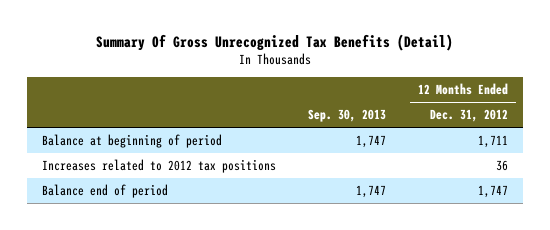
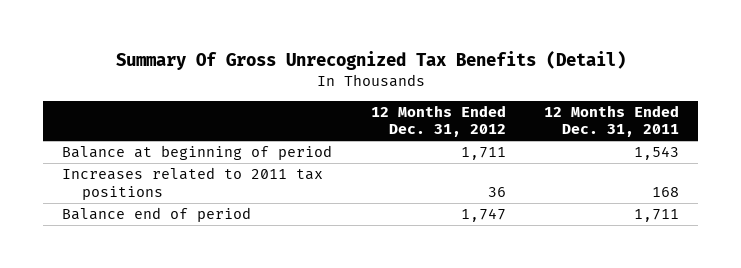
[308,109,387,123] Sep. 30, 2013 -> none
none -> [543,104,679,138] 12 Months Ended Dec. 31, 2011
[42,159,277,174] Increases related to 2012 tax positions -> [62,167,324,200] Increases related to 2011 tax positions

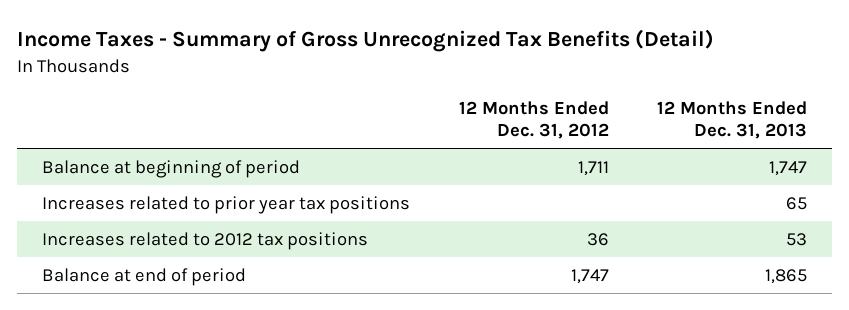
[115,51,626,71] Summary Of Gross Unrecognized Tax Benefits (Detail) -> [17,29,715,53] Income Taxes - Summary of Gross Unrecognized Tax Benefits (Detail)
[543,104,679,138] 12 Months Ended Dec. 31, 2011 -> none
none -> [657,101,808,139] 12 Months Ended Dec. 31, 2013
none -> [41,196,410,215] Increases related to prior year tax positions
[62,167,324,200] Increases related to 2011 tax positions -> [41,232,368,251] Increases related to 2012 tax positions
[62,207,252,223] Balance end of period -> [41,268,246,287] Balance at end of period

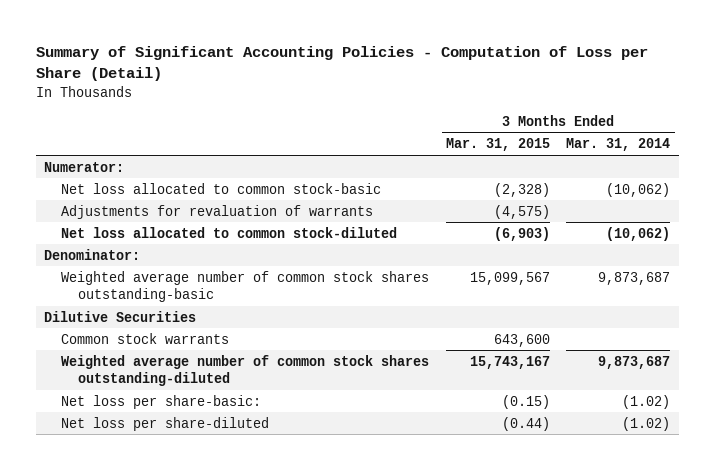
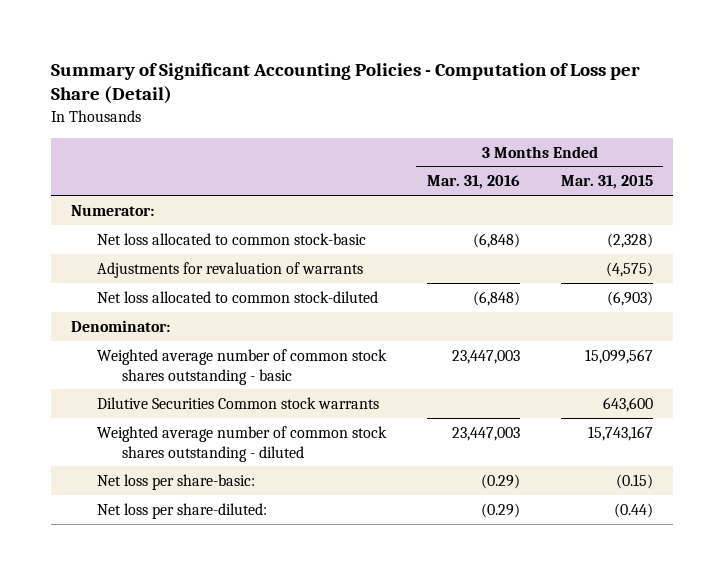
[566,138,671,152] Mar. 31, 2014 -> none
none -> [426,175,520,190] Mar. 31, 2016
[44,310,197,322] Dilutive Securities -> none
[61,270,430,303] Weighted average number of common stock shares outstanding-basic -> [96,348,387,385] Weighted average number of common stock shares outstanding - basic
[61,332,230,344] Common stock warrants -> [96,396,379,409] Dilutive Securities Common stock warrants
[61,354,430,387] Weighted average number of common stock shares outstanding-diluted -> [96,425,387,462] Weighted average number of common stock shares outstanding - diluted
[61,416,270,431] Net loss per share-diluted -> [96,502,267,519] Net loss per share-diluted:

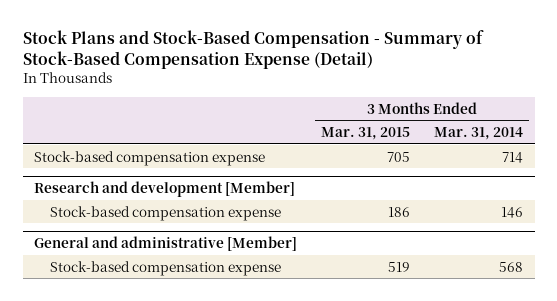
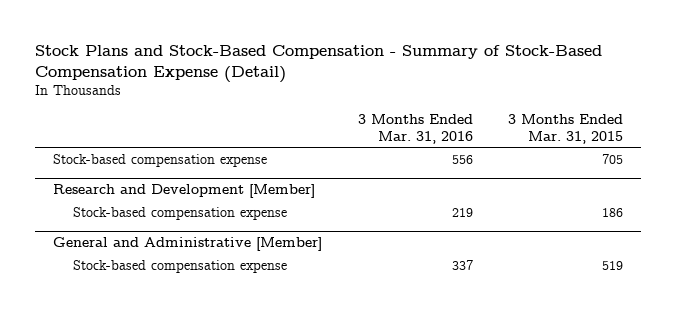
[433,126,523,140] Mar. 31, 2014 -> none
none -> [357,113,473,144] 3 Months Ended Mar. 31, 2016
[34,181,296,198] Research and development [Member] -> [53,184,316,199] Research and Development [Member]
[34,236,298,252] General and administrative [Member] -> [53,237,323,252] General and Administrative [Member]

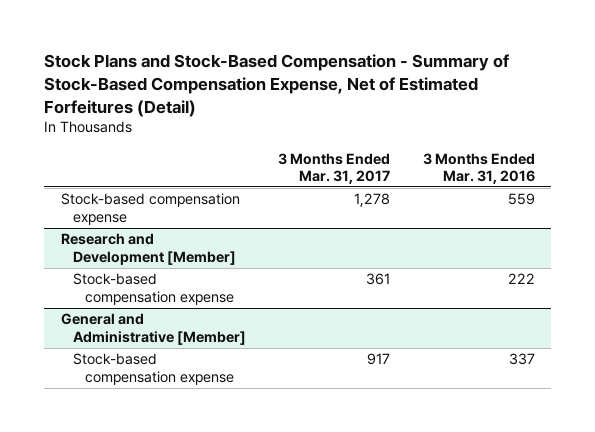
[35,44,603,83] Stock Plans and Stock-Based Compensation - Summary of Stock-Based Compensation Expense (Detail) -> [44,54,510,117] Stock Plans and Stock-Based Compensation - Summary of Stock-Based Compensation Expense, Net of Estimated Forfeitures (Detail)
[508,113,624,144] 3 Months Ended Mar. 31, 2015 -> none
none -> [278,152,391,184] 3 Months Ended Mar. 31, 2017
[451,154,473,164] 556 -> [507,193,535,206] 559
[451,207,473,217] 219 -> [507,273,535,285] 222

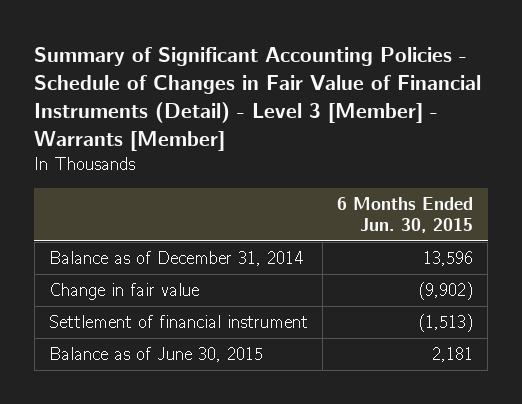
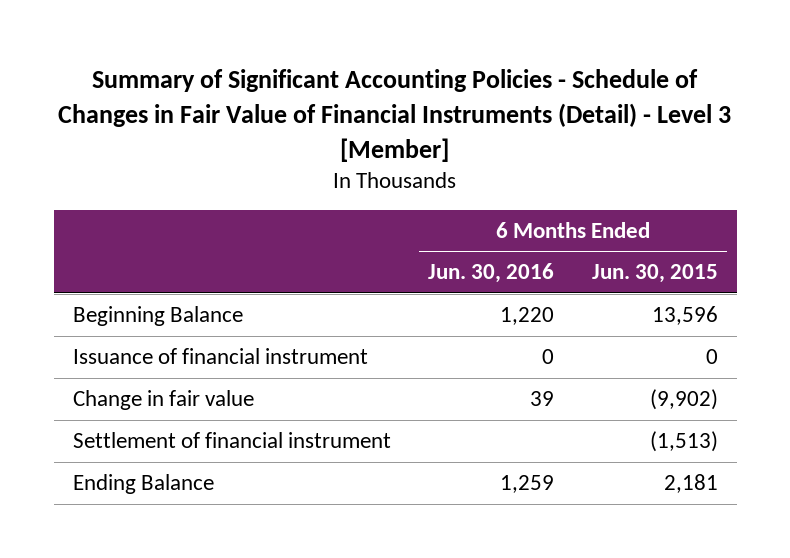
[34,47,482,151] Summary of Significant Accounting Policies - Schedule of Changes in Fair Value of Financial Instruments (Detail) - Level 3 [Member] - Warrants [Member] -> [58,69,732,162] Summary of Significant Accounting Policies - Schedule of Changes in Fair Value of Financial Instruments (Detail) - Level 3 [Member]
none -> [428,263,555,284] Jun. 30, 2016
[48,251,303,267] Balance as of December 31, 2014 -> [72,306,243,327] Beginning Balance
none -> [72,348,368,365] Issuance of financial instrument
[48,347,263,363] Balance as of June 30, 2015 -> [72,474,214,495] Ending Balance

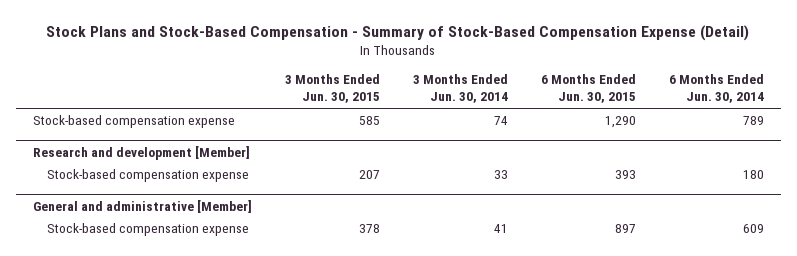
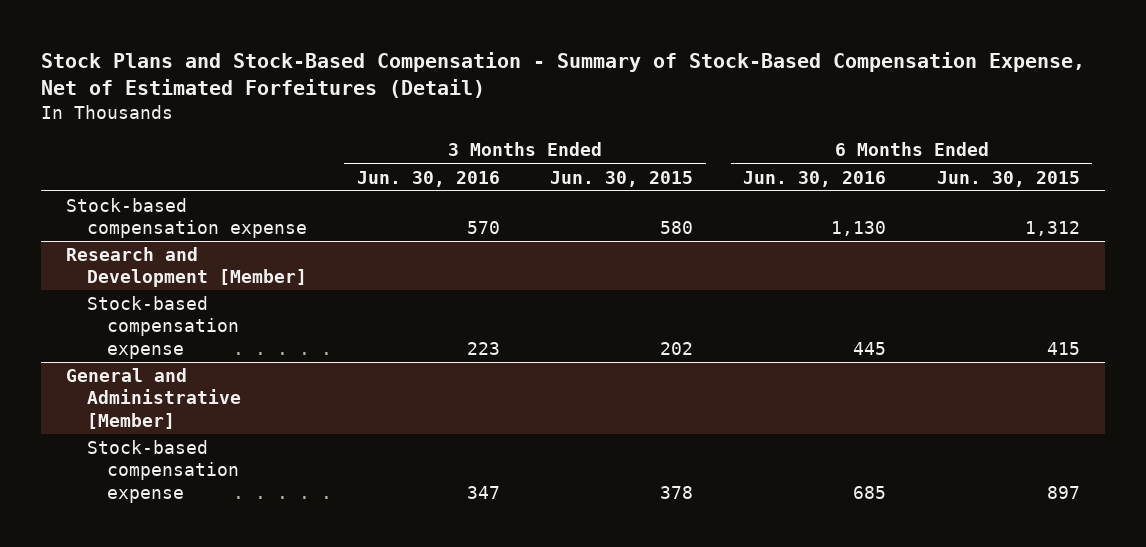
[46,24,750,41] Stock Plans and Stock-Based Compensation - Summary of Stock-Based Compensation Expense (Detail) -> [41,52,1086,99] Stock Plans and Stock-Based Compensation - Summary of Stock-Based Compensation Expense, Net of Estimated Forfeitures (Detail)
[412,74,508,104] 3 Months Ended Jun. 30, 2014 -> none
[669,74,765,104] 6 Months Ended Jun. 30, 2014 -> none
none -> [356,170,500,187] Jun. 30, 2016
none -> [743,170,887,187] Jun. 30, 2016
[358,116,380,126] 585 -> [660,221,694,235] 580
[605,116,637,129] 1,290 -> [1024,221,1080,237] 1,312
[32,145,250,160] Research and development [Member] -> [66,246,307,288] Research and Development [Member]
[358,170,380,180] 207 -> [660,341,694,355] 202
[615,170,637,180] 393 -> [1046,341,1080,355] 415
[32,199,252,213] General and administrative [Member] -> [66,367,241,429] General and Administrative [Member]

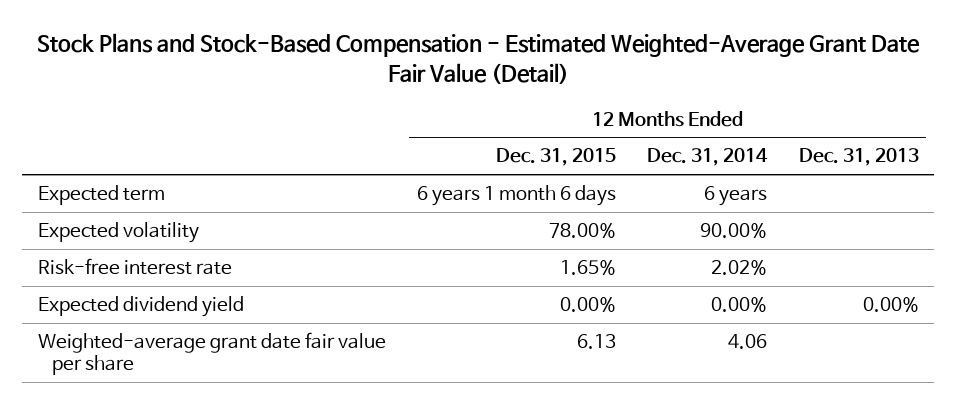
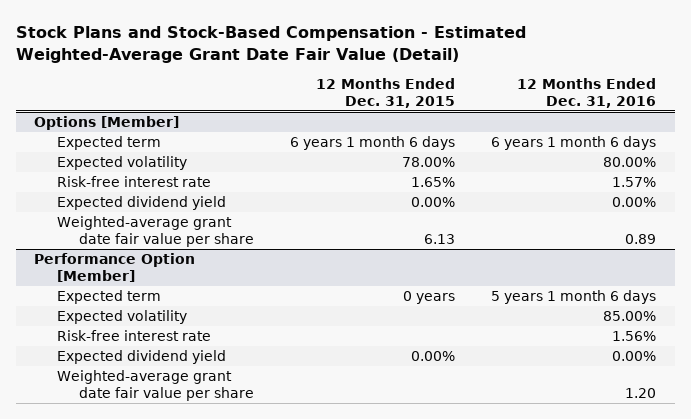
[647,148,769,167] Dec. 31, 2014 -> none
[798,148,919,167] Dec. 31, 2013 -> none
none -> [517,78,657,108] 12 Months Ended Dec. 31, 2016
none -> [34,116,180,131] Options [Member]
none -> [34,253,196,282] Performance Option [Member]
none -> [56,290,161,305] Expected term
none -> [56,310,187,325] Expected volatility
none -> [56,330,211,342] Risk-free interest rate
none -> [56,350,226,365] Expected dividend yield
none -> [56,370,254,401] Weighted-average grant date fair value per share

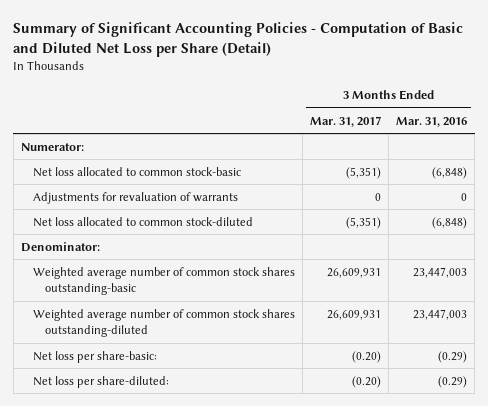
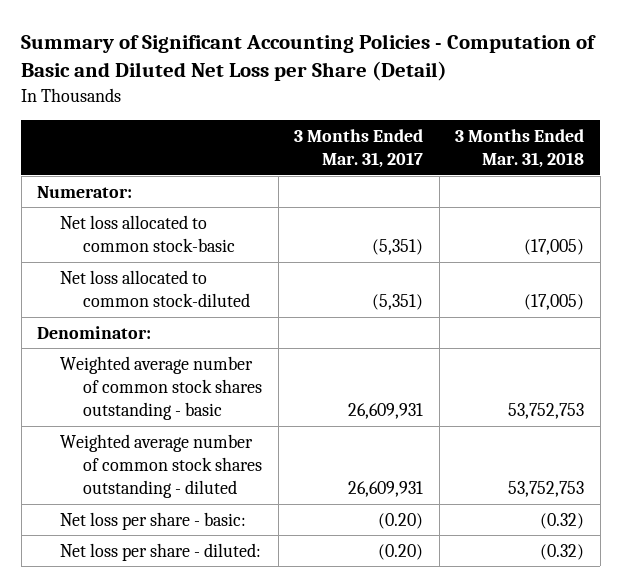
[396,116,468,127] Mar. 31, 2016 -> none
none -> [455,128,585,169] 3 Months Ended Mar. 31, 2018
[32,191,238,204] Adjustments for revaluation of warrants -> none
[32,266,295,296] Weighted average number of common stock shares outstanding-basic -> [60,355,263,421] Weighted average number of common stock shares outstanding - basic
[32,308,295,338] Weighted average number of common stock shares outstanding-diluted -> [60,433,263,499] Weighted average number of common stock shares outstanding - diluted
[32,350,157,363] Net loss per share-basic: -> [60,511,247,530] Net loss per share - basic:
[32,375,169,388] Net loss per share-diluted: -> [60,542,262,561] Net loss per share - diluted:

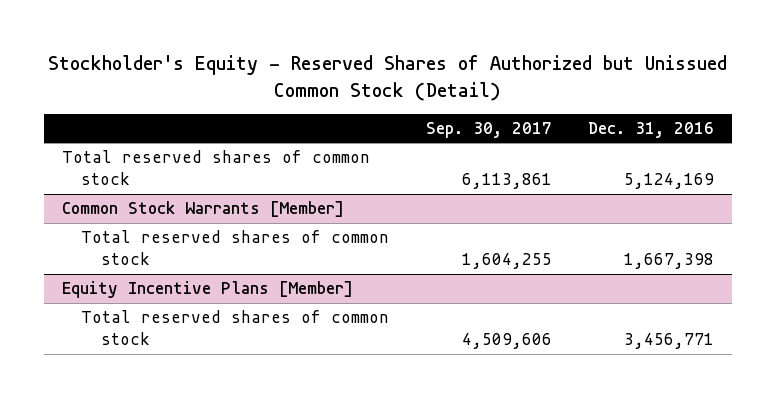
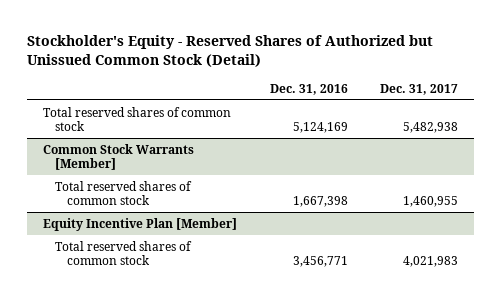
[425,121,552,138] Sep. 30, 2017 -> none
none -> [380,83,459,95] Dec. 31, 2017
[62,281,354,299] Equity Incentive Plans [Member] -> [43,217,238,231] Equity Incentive Plan [Member]

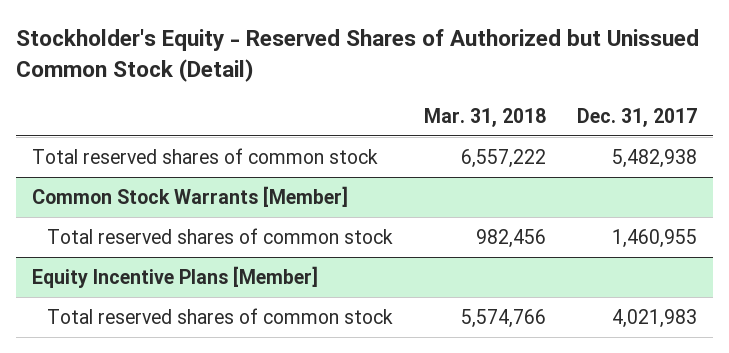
[269,83,348,95] Dec. 31, 2016 -> none
none -> [423,107,546,127] Mar. 31, 2018
[43,217,238,231] Equity Incentive Plan [Member] -> [31,265,318,288] Equity Incentive Plans [Member]

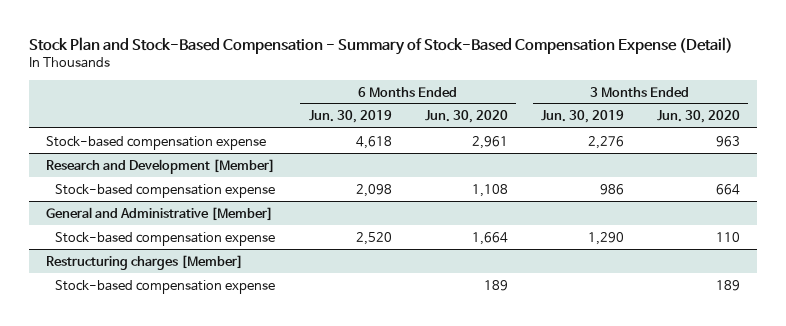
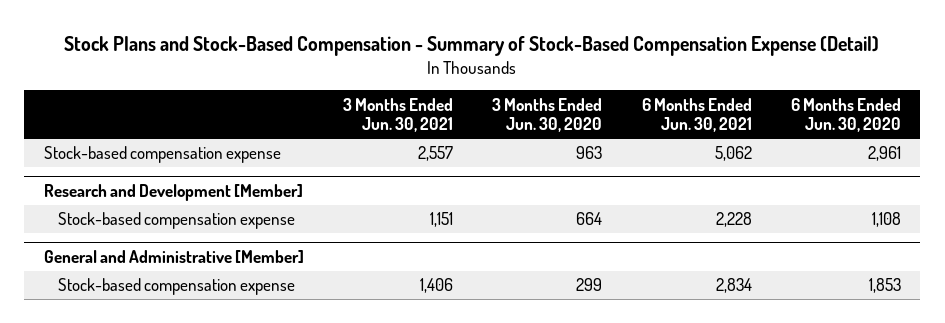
[29,36,734,55] Stock Plan and Stock-Based Compensation - Summary of Stock-Based Compensation Expense (Detail) -> [64,35,880,56] Stock Plans and Stock-Based Compensation - Summary of Stock-Based Compensation Expense (Detail)
[308,110,392,124] Jun. 30, 2019 -> none
[540,110,624,124] Jun. 30, 2019 -> none
none -> [343,97,454,133] 3 Months Ended Jun. 30, 2021
none -> [641,97,752,133] 6 Months Ended Jun. 30, 2021
[45,254,243,270] Restructuring charges [Member] -> none
[55,279,276,294] Stock-based compensation expense -> none
[471,231,508,245] 1,664 -> [868,278,901,294] 1,853
[716,231,741,242] 110 -> [576,278,603,292] 299

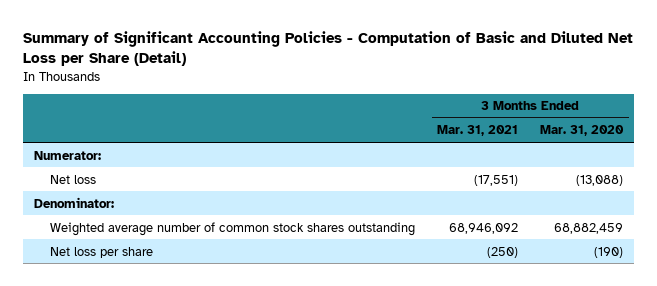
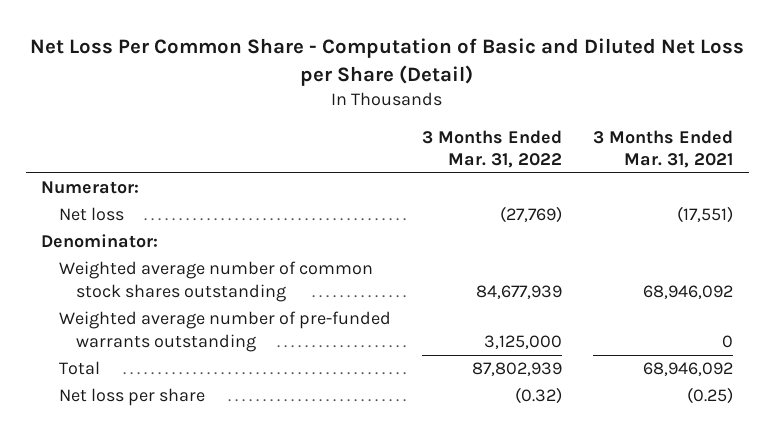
[22,31,633,67] Summary of Significant Accounting Policies - Computation of Basic and Diluted Net Loss per Share (Detail) -> [30,38,745,87] Net Loss Per Common Share - Computation of Basic and Diluted Net Loss per Share (Detail)
[540,125,625,137] Mar. 31, 2020 -> none
none -> [422,129,563,168] 3 Months Ended Mar. 31, 2022
none -> [58,311,391,352] Weighted average number of pre-funded warrants outstanding
none -> [58,361,100,376] Total
[487,246,519,258] (250) -> [687,387,734,405] (0.25)

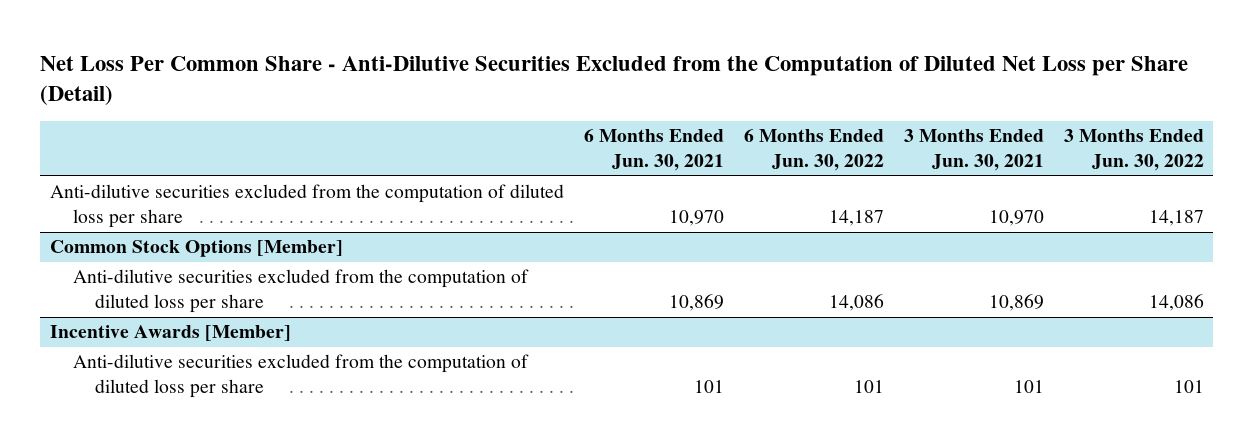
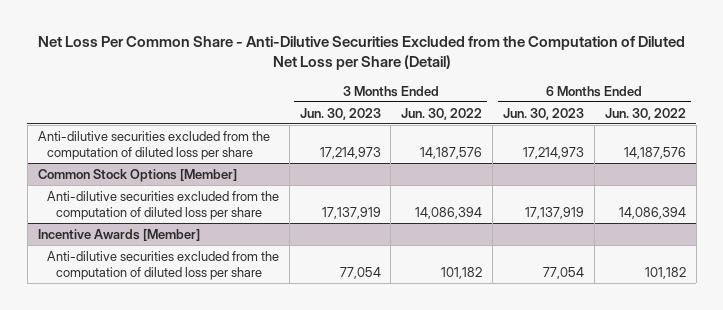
[584,129,725,172] 6 Months Ended Jun. 30, 2021 -> none
[903,129,1044,172] 3 Months Ended Jun. 30, 2021 -> none
none -> [299,107,381,120] Jun. 30, 2023
none -> [502,107,584,120] Jun. 30, 2023
[828,210,884,227] 14,187 -> [623,146,686,159] 14,187,576
[1148,210,1204,227] 14,187 -> [420,146,483,159] 14,187,576
[828,294,884,312] 14,086 -> [618,206,686,219] 14,086,394
[1148,294,1204,312] 14,086 -> [415,206,483,219] 14,086,394
[853,380,884,394] 101 -> [644,266,686,279] 101,182
[1173,380,1204,394] 101 -> [441,266,483,279] 101,182

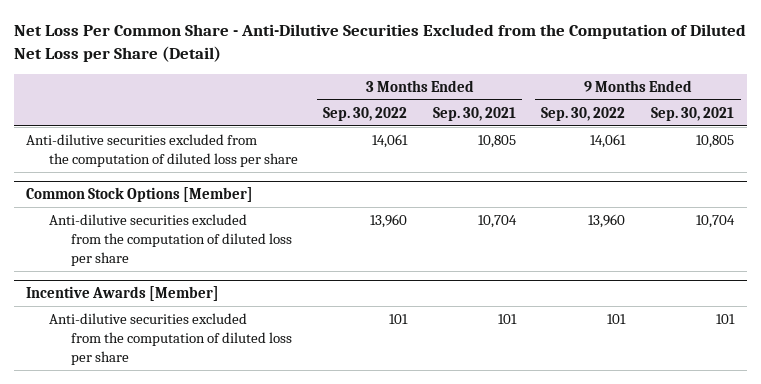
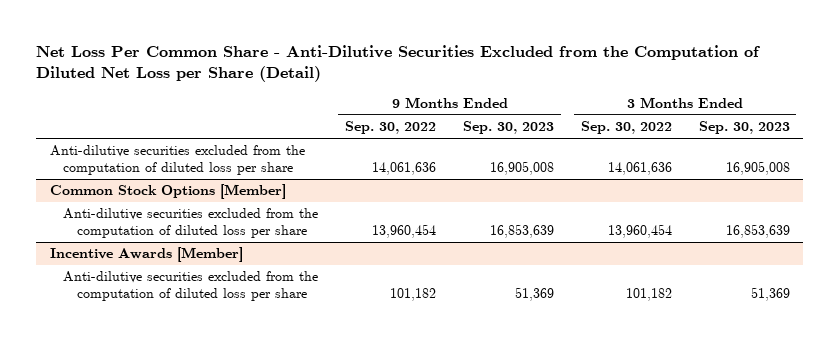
[432,106,516,121] Sep. 30, 2021 -> none
[651,106,735,121] Sep. 30, 2021 -> none
none -> [462,121,554,135] Sep. 30, 2023
none -> [698,121,790,135] Sep. 30, 2023
[372,134,409,149] 14,061 -> [607,162,672,176] 14,061,636
[590,134,627,149] 14,061 -> [372,162,437,176] 14,061,636
[370,214,408,229] 13,960 -> [607,224,672,239] 13,960,454
[588,214,626,229] 13,960 -> [372,224,437,239] 13,960,454
[389,314,409,325] 101 -> [625,288,672,302] 101,182
[607,314,627,325] 101 -> [390,288,437,302] 101,182

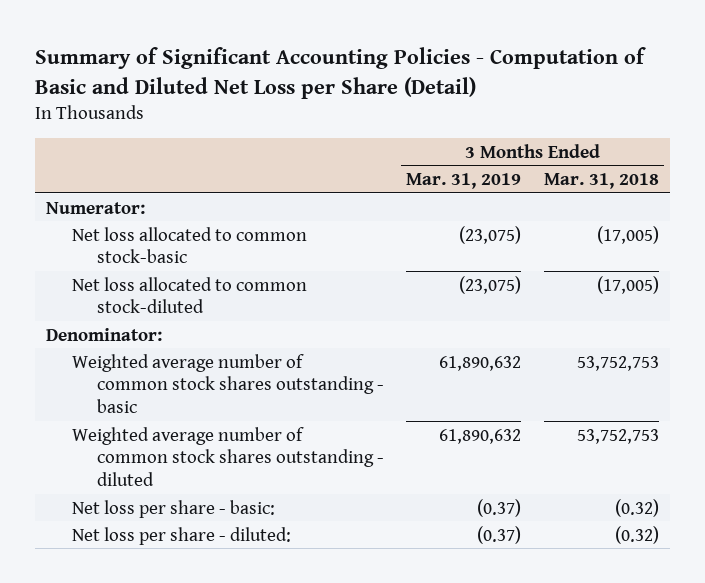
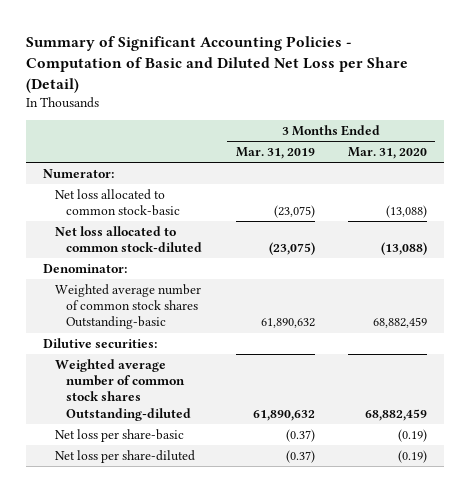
[543,173,659,190] Mar. 31, 2018 -> none
none -> [348,146,428,159] Mar. 31, 2020
[71,353,385,413] Weighted average number of common stock shares outstanding - basic -> [54,283,201,330] Weighted average number of common stock shares Outstanding-basic
none -> [43,337,158,348] Dilutive securities:
[71,426,385,486] Weighted average number of common stock shares outstanding - diluted -> [54,358,192,421] Weighted average number of common stock shares Outstanding-diluted
[71,499,275,518] Net loss per share - basic: -> [54,428,184,442] Net loss per share-basic
[71,526,291,545] Net loss per share - diluted: -> [54,449,195,463] Net loss per share-diluted

